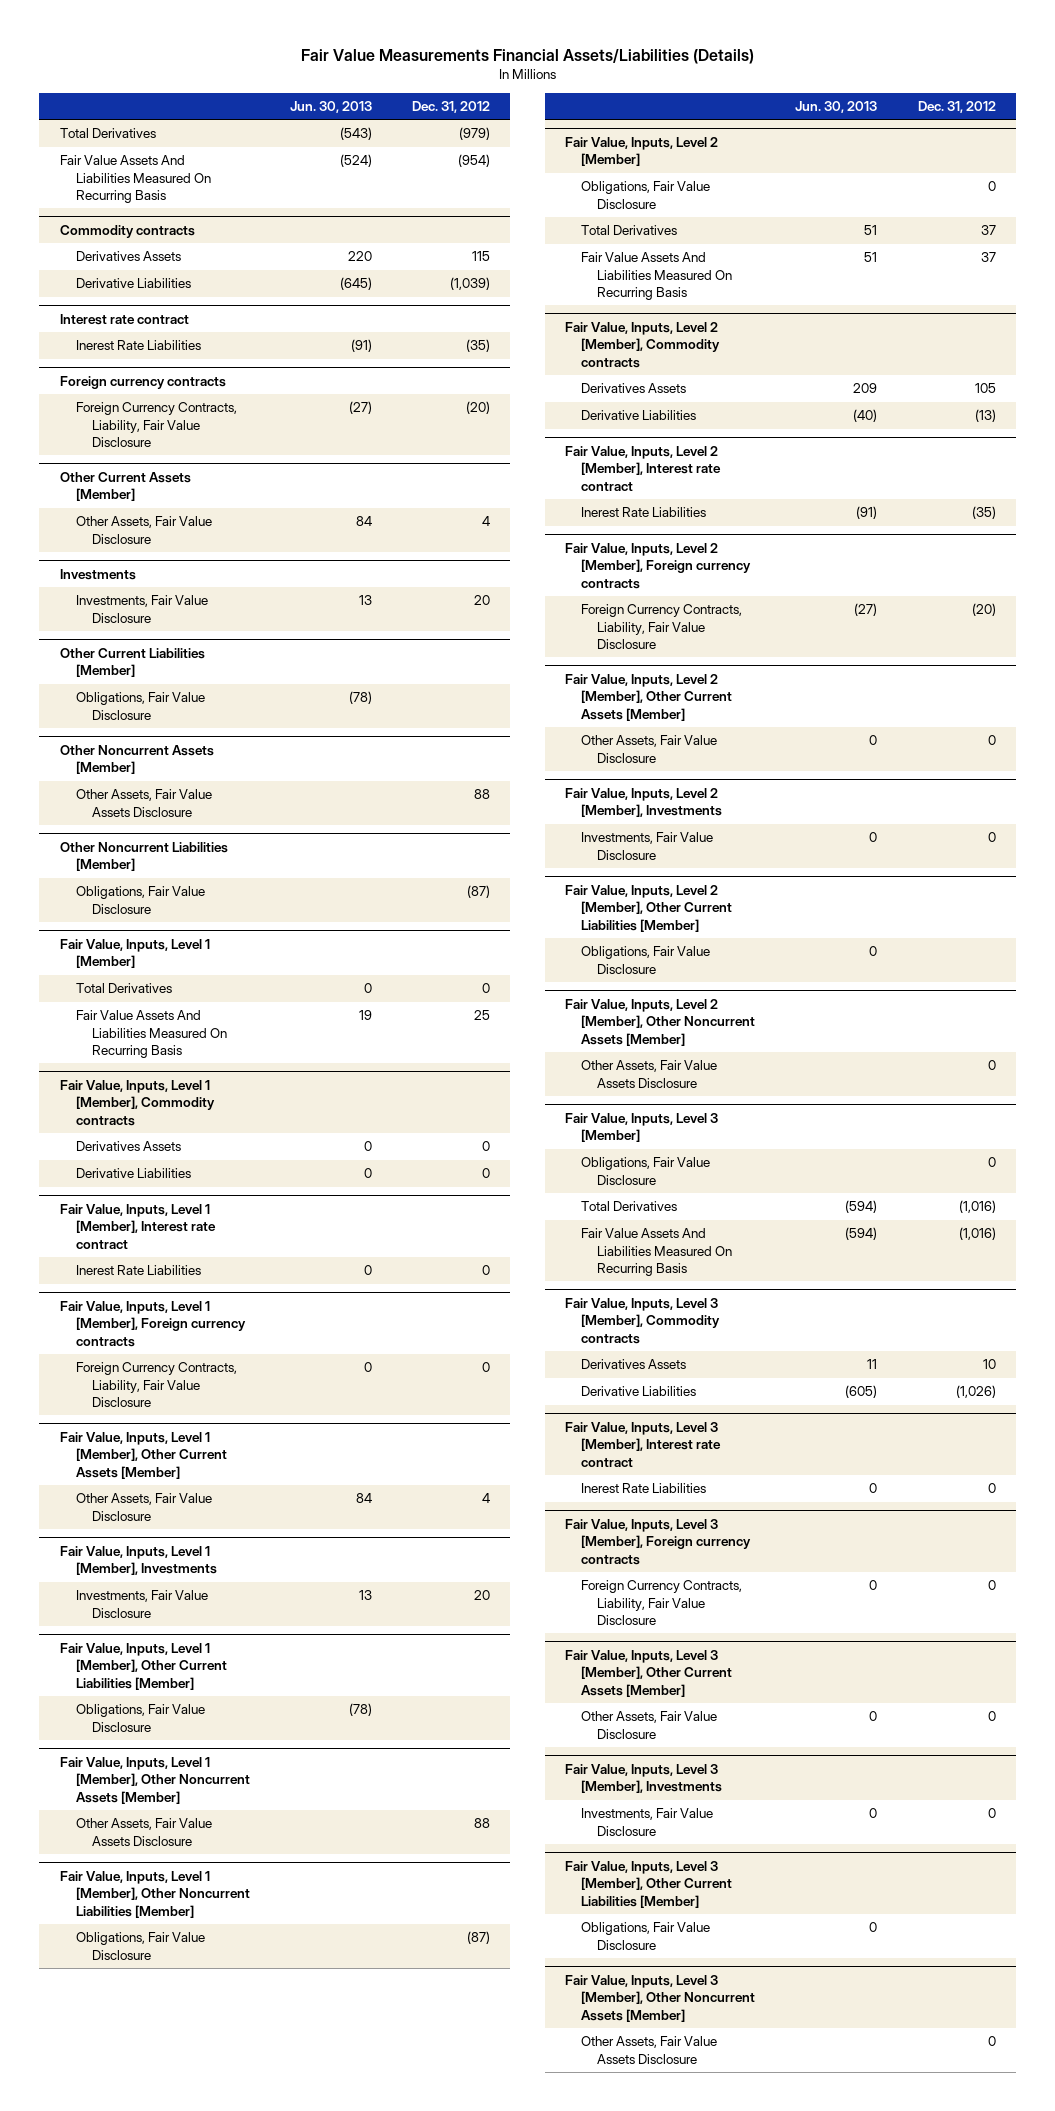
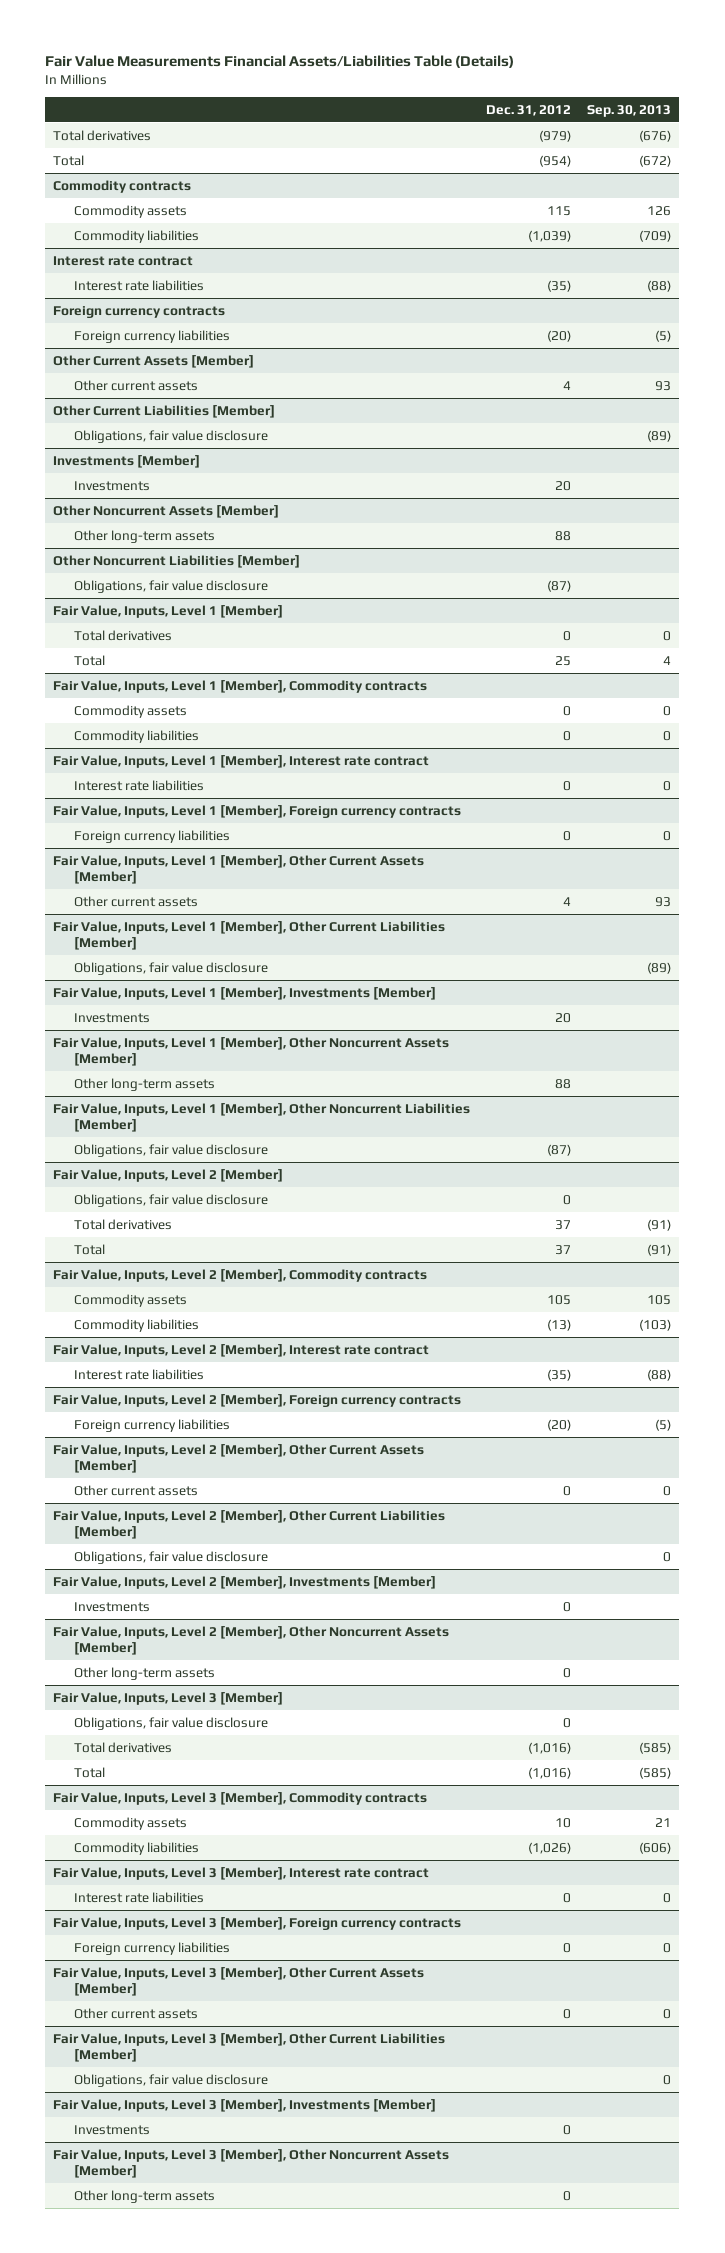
[300,48,754,64] Fair Value Measurements Financial Assets/Liabilities (Details) -> [45,54,515,68] Fair Value Measurements Financial Assets/Liabilities Table (Details)
[289,101,372,114] Jun. 30, 2013 -> none
none -> [587,104,672,117] Sep. 30, 2013
[59,128,156,139] Total Derivatives -> [53,129,152,141] Total derivatives
[59,155,211,204] Fair Value Assets And Liabilities Measured On Recurring Basis -> [53,154,85,166] Total
[75,251,181,262] Derivatives Assets -> [73,204,187,218] Commodity assets
[75,278,191,289] Derivative Liabilities -> [73,229,199,243] Commodity liabilities
[75,340,201,351] Inerest Rate Liabilities -> [73,279,204,291] Interest rate liabilities
[75,402,237,448] Foreign Currency Contracts, Liability, Fair Value Disclosure -> [73,329,230,343] Foreign currency liabilities
[59,569,136,581] Investments -> none
[75,595,208,623] Investments, Fair Value Disclosure -> none
[75,516,212,544] Other Assets, Fair Value Disclosure -> [73,379,198,391] Other current assets
[75,692,205,720] Obligations, Fair Value Disclosure -> [73,429,268,443] Obligations, fair value disclosure
none -> [53,454,201,468] Investments [Member]
none -> [73,480,150,491] Investments
[75,789,212,817] Other Assets, Fair Value Assets Disclosure -> none
none -> [73,529,215,543] Other long-term assets
[75,886,205,914] Obligations, Fair Value Disclosure -> [73,579,268,593] Obligations, fair value disclosure
[75,983,172,994] Total Derivatives -> [73,629,172,641] Total derivatives
[75,1010,227,1059] Fair Value Assets And Liabilities Measured On Recurring Basis -> [73,654,105,666] Total
[75,1141,181,1152] Derivatives Assets -> [73,704,187,718] Commodity assets
[75,1168,191,1179] Derivative Liabilities -> [73,729,199,743] Commodity liabilities
[75,1265,201,1276] Inerest Rate Liabilities -> [73,779,204,791] Interest rate liabilities
[75,1362,237,1408] Foreign Currency Contracts, Liability, Fair Value Disclosure -> [73,829,230,843] Foreign currency liabilities
[59,1546,217,1576] Fair Value, Inputs, Level 1 [Member], Investments -> none
[75,1590,208,1618] Investments, Fair Value Disclosure -> none
[75,1493,212,1521] Other Assets, Fair Value Disclosure -> [73,895,198,907] Other current assets
[75,1704,205,1732] Obligations, Fair Value Disclosure -> [73,961,268,975] Obligations, fair value disclosure
none -> [53,986,437,1000] Fair Value, Inputs, Level 1 [Member], Investments [Member]
none -> [73,1012,150,1023] Investments
[75,1818,212,1846] Other Assets, Fair Value Assets Disclosure -> none
none -> [73,1077,215,1091] Other long-term assets
[75,1932,205,1960] Obligations, Fair Value Disclosure -> [73,1143,268,1157] Obligations, fair value disclosure
[580,181,710,209] Obligations, Fair Value Disclosure -> [73,1193,268,1207] Obligations, fair value disclosure
[580,225,677,236] Total Derivatives -> [73,1218,172,1230] Total derivatives
[580,252,732,301] Fair Value Assets And Liabilities Measured On Recurring Basis -> [73,1243,105,1255] Total
[580,383,686,394] Derivatives Assets -> [73,1293,187,1307] Commodity assets
[580,410,696,421] Derivative Liabilities -> [73,1318,199,1332] Commodity liabilities
[580,507,706,518] Inerest Rate Liabilities -> [73,1368,204,1380] Interest rate liabilities
[580,604,742,650] Foreign Currency Contracts, Liability, Fair Value Disclosure -> [73,1418,230,1432] Foreign currency liabilities
[564,788,722,818] Fair Value, Inputs, Level 2 [Member], Investments -> none
[580,832,713,860] Investments, Fair Value Disclosure -> none
[580,735,717,763] Other Assets, Fair Value Disclosure -> [73,1484,198,1496] Other current assets
[580,946,710,974] Obligations, Fair Value Disclosure -> [73,1550,268,1564] Obligations, fair value disclosure
none -> [53,1575,437,1589] Fair Value, Inputs, Level 2 [Member], Investments [Member]
none -> [73,1601,150,1612] Investments
[580,1060,717,1088] Other Assets, Fair Value Assets Disclosure -> none
none -> [73,1666,215,1680] Other long-term assets
[580,1157,710,1185] Obligations, Fair Value Disclosure -> [73,1716,268,1730] Obligations, fair value disclosure
[580,1201,677,1212] Total Derivatives -> [73,1741,172,1753] Total derivatives
[580,1228,732,1277] Fair Value Assets And Liabilities Measured On Recurring Basis -> [73,1766,105,1778] Total
[580,1359,686,1370] Derivatives Assets -> [73,1816,187,1830] Commodity assets
[580,1386,696,1397] Derivative Liabilities -> [73,1841,199,1855] Commodity liabilities
[580,1483,706,1494] Inerest Rate Liabilities -> [73,1891,204,1903] Interest rate liabilities
[580,1580,742,1626] Foreign Currency Contracts, Liability, Fair Value Disclosure -> [73,1941,230,1955] Foreign currency liabilities
[564,1764,722,1794] Fair Value, Inputs, Level 3 [Member], Investments -> none
[580,1808,713,1836] Investments, Fair Value Disclosure -> none
[580,1711,717,1739] Other Assets, Fair Value Disclosure -> [73,2007,198,2019] Other current assets
[580,1922,710,1950] Obligations, Fair Value Disclosure -> [73,2073,268,2087] Obligations, fair value disclosure
none -> [53,2098,437,2112] Fair Value, Inputs, Level 3 [Member], Investments [Member]
none -> [73,2124,150,2135] Investments
[580,2036,717,2064] Other Assets, Fair Value Assets Disclosure -> none
none -> [73,2189,215,2203] Other long-term assets

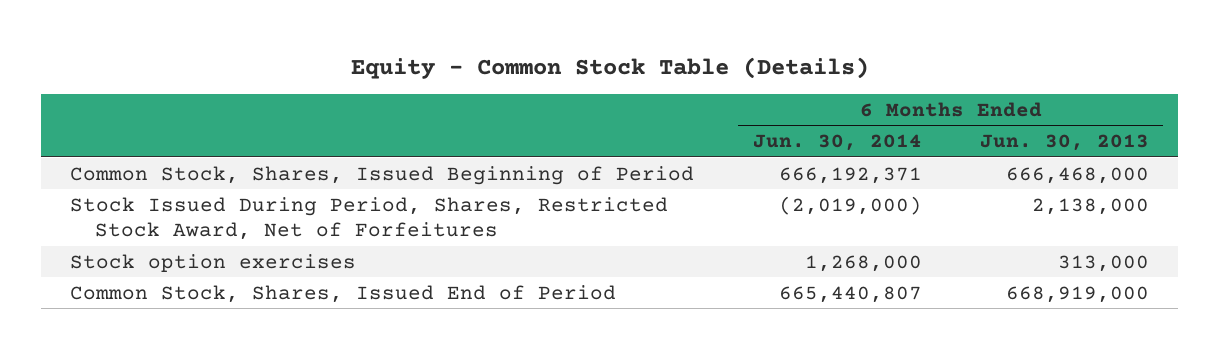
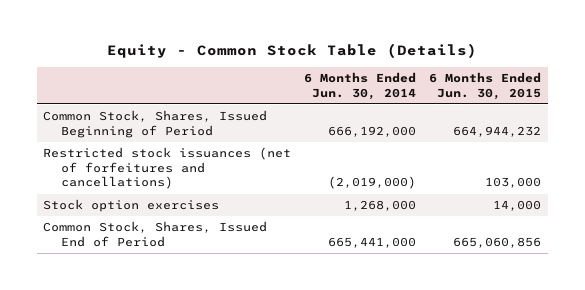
[979,134,1149,152] Jun. 30, 2013 -> none
none -> [429,72,542,100] 6 Months Ended Jun. 30, 2015
[778,166,922,184] 666,192,371 -> [328,125,417,137] 666,192,000
[70,196,669,241] Stock Issued During Period, Shares, Restricted Stock Award, Net of Forfeitures -> [43,147,292,190] Restricted stock issuances (net of forfeitures and cancellations)
[778,285,922,303] 665,440,807 -> [328,236,417,248] 665,441,000

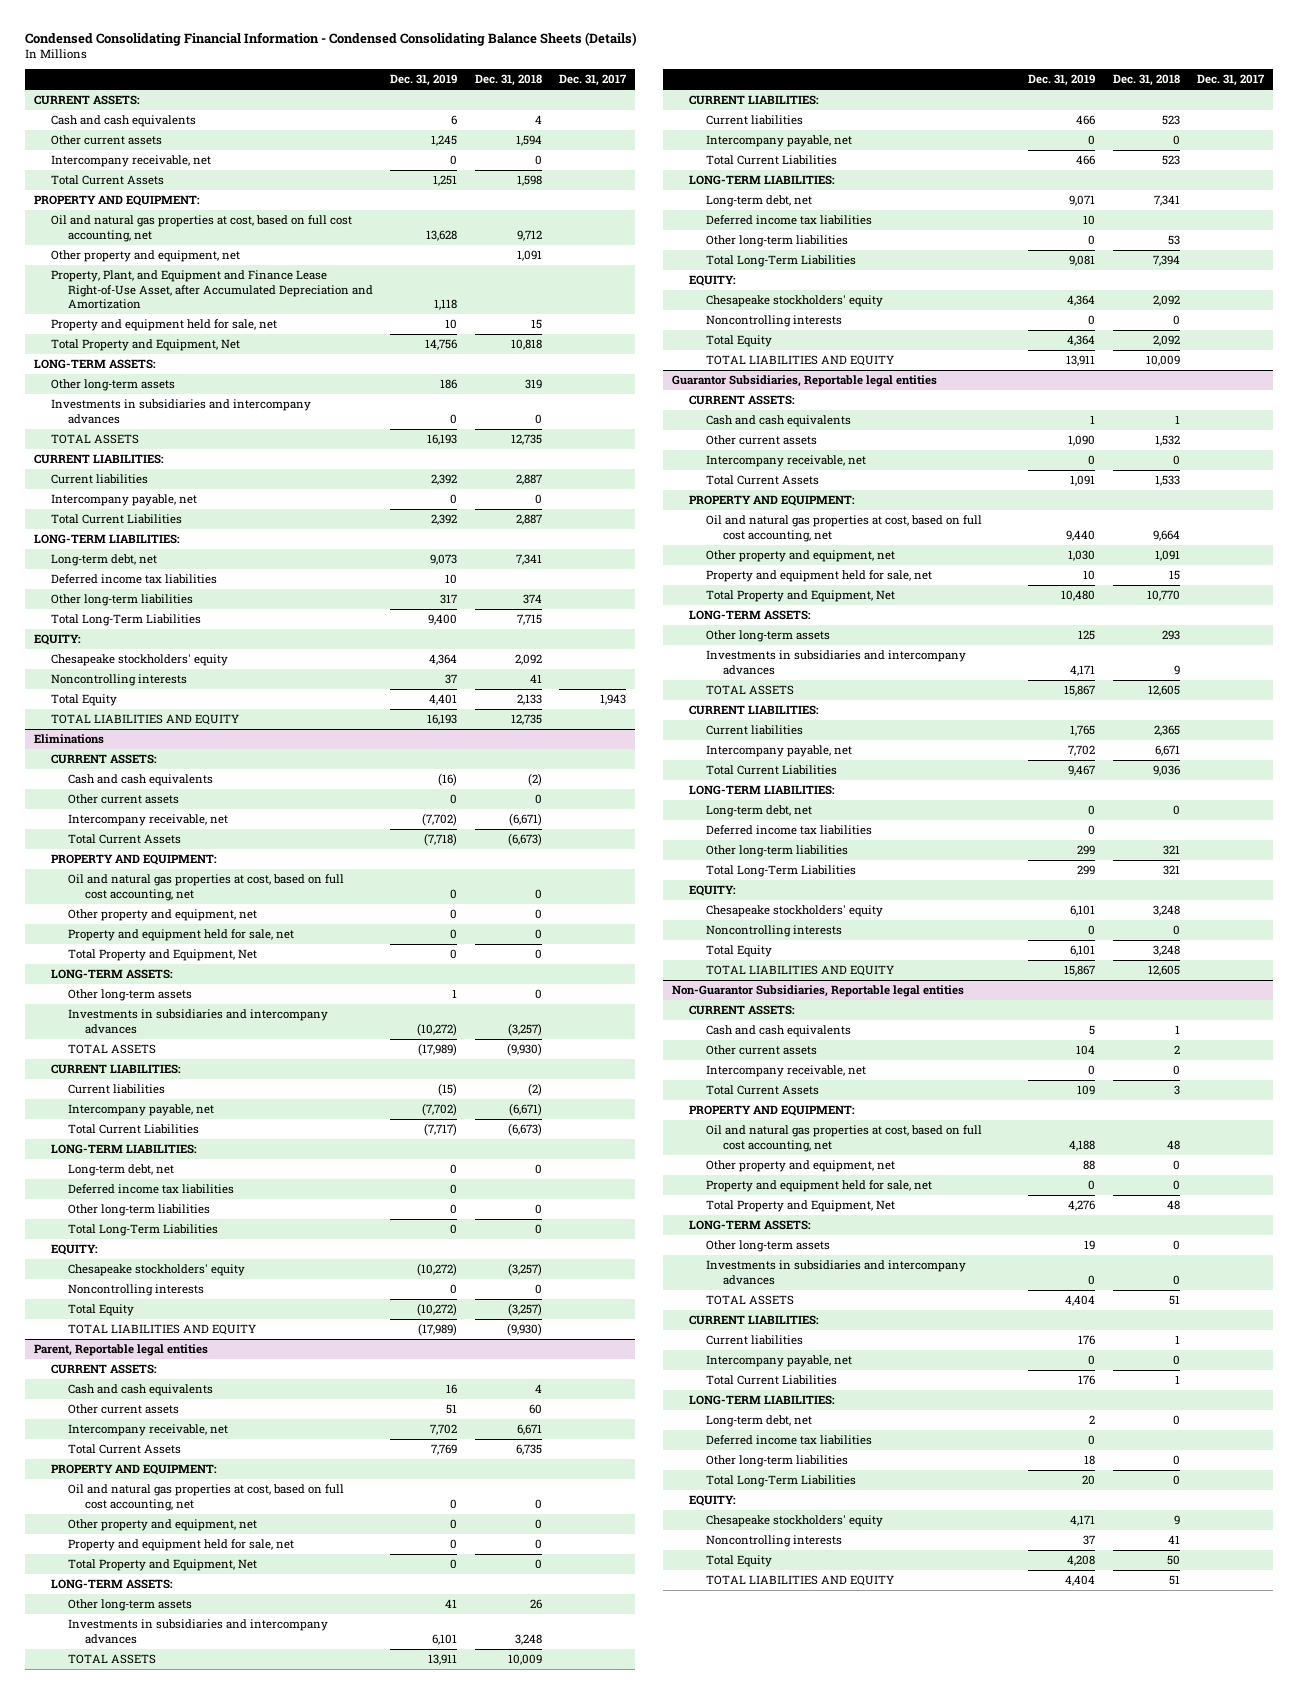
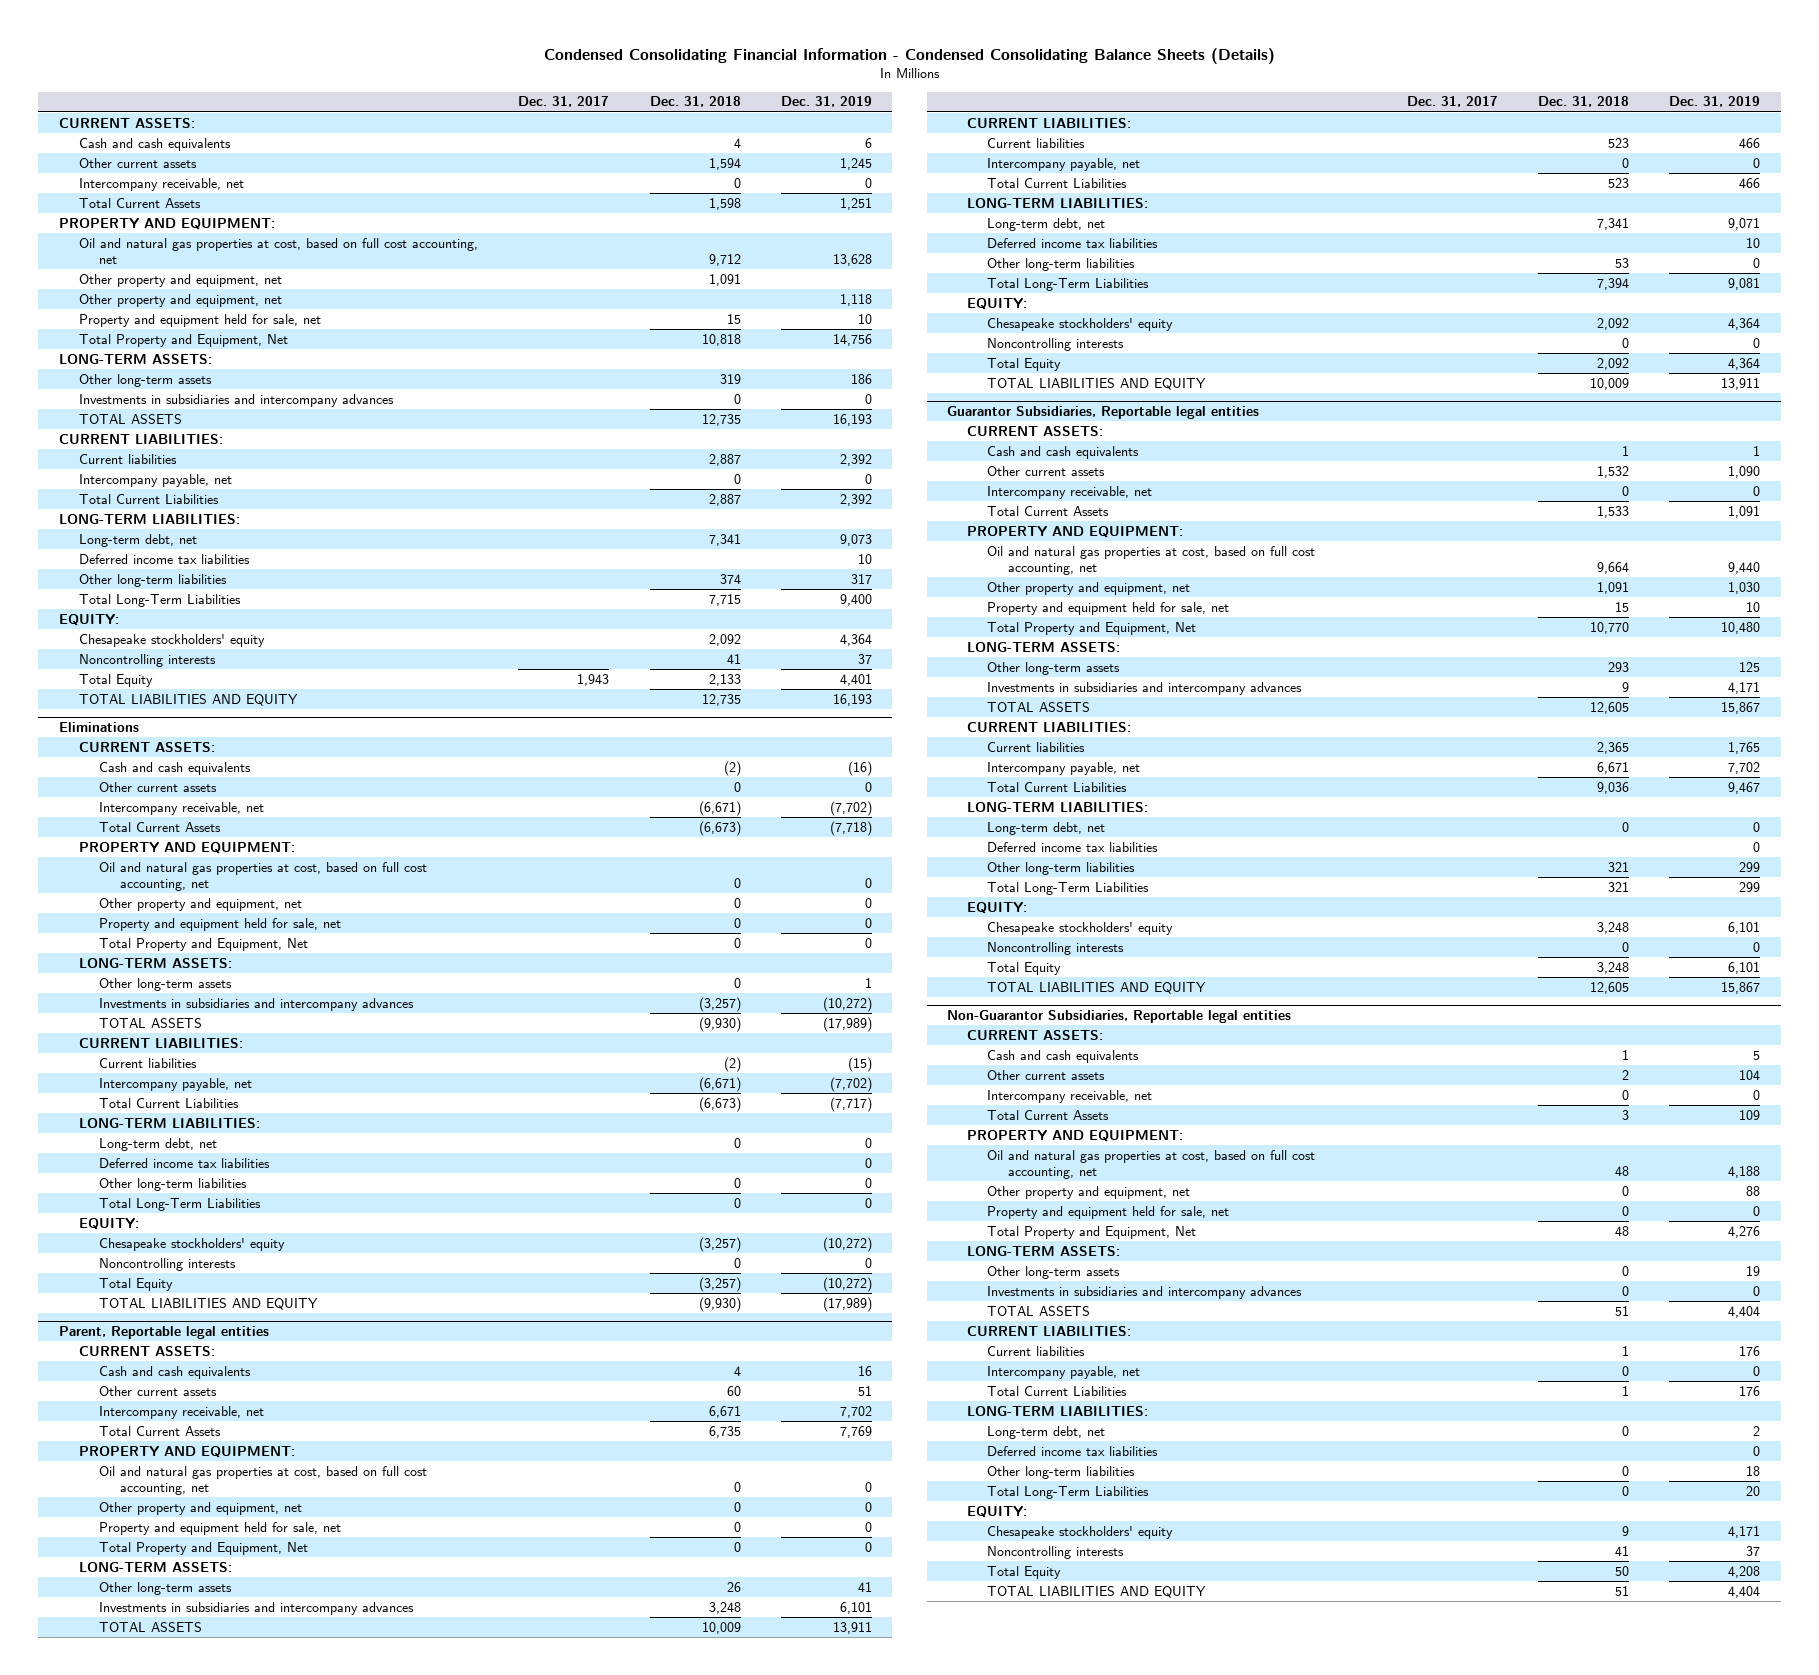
[50,270,373,310] Property, Plant, and Equipment and Finance Lease Right-of-Use Asset, after Accumulated Depreciation and Amortization -> [78,293,282,307] Other property and equipment, net

